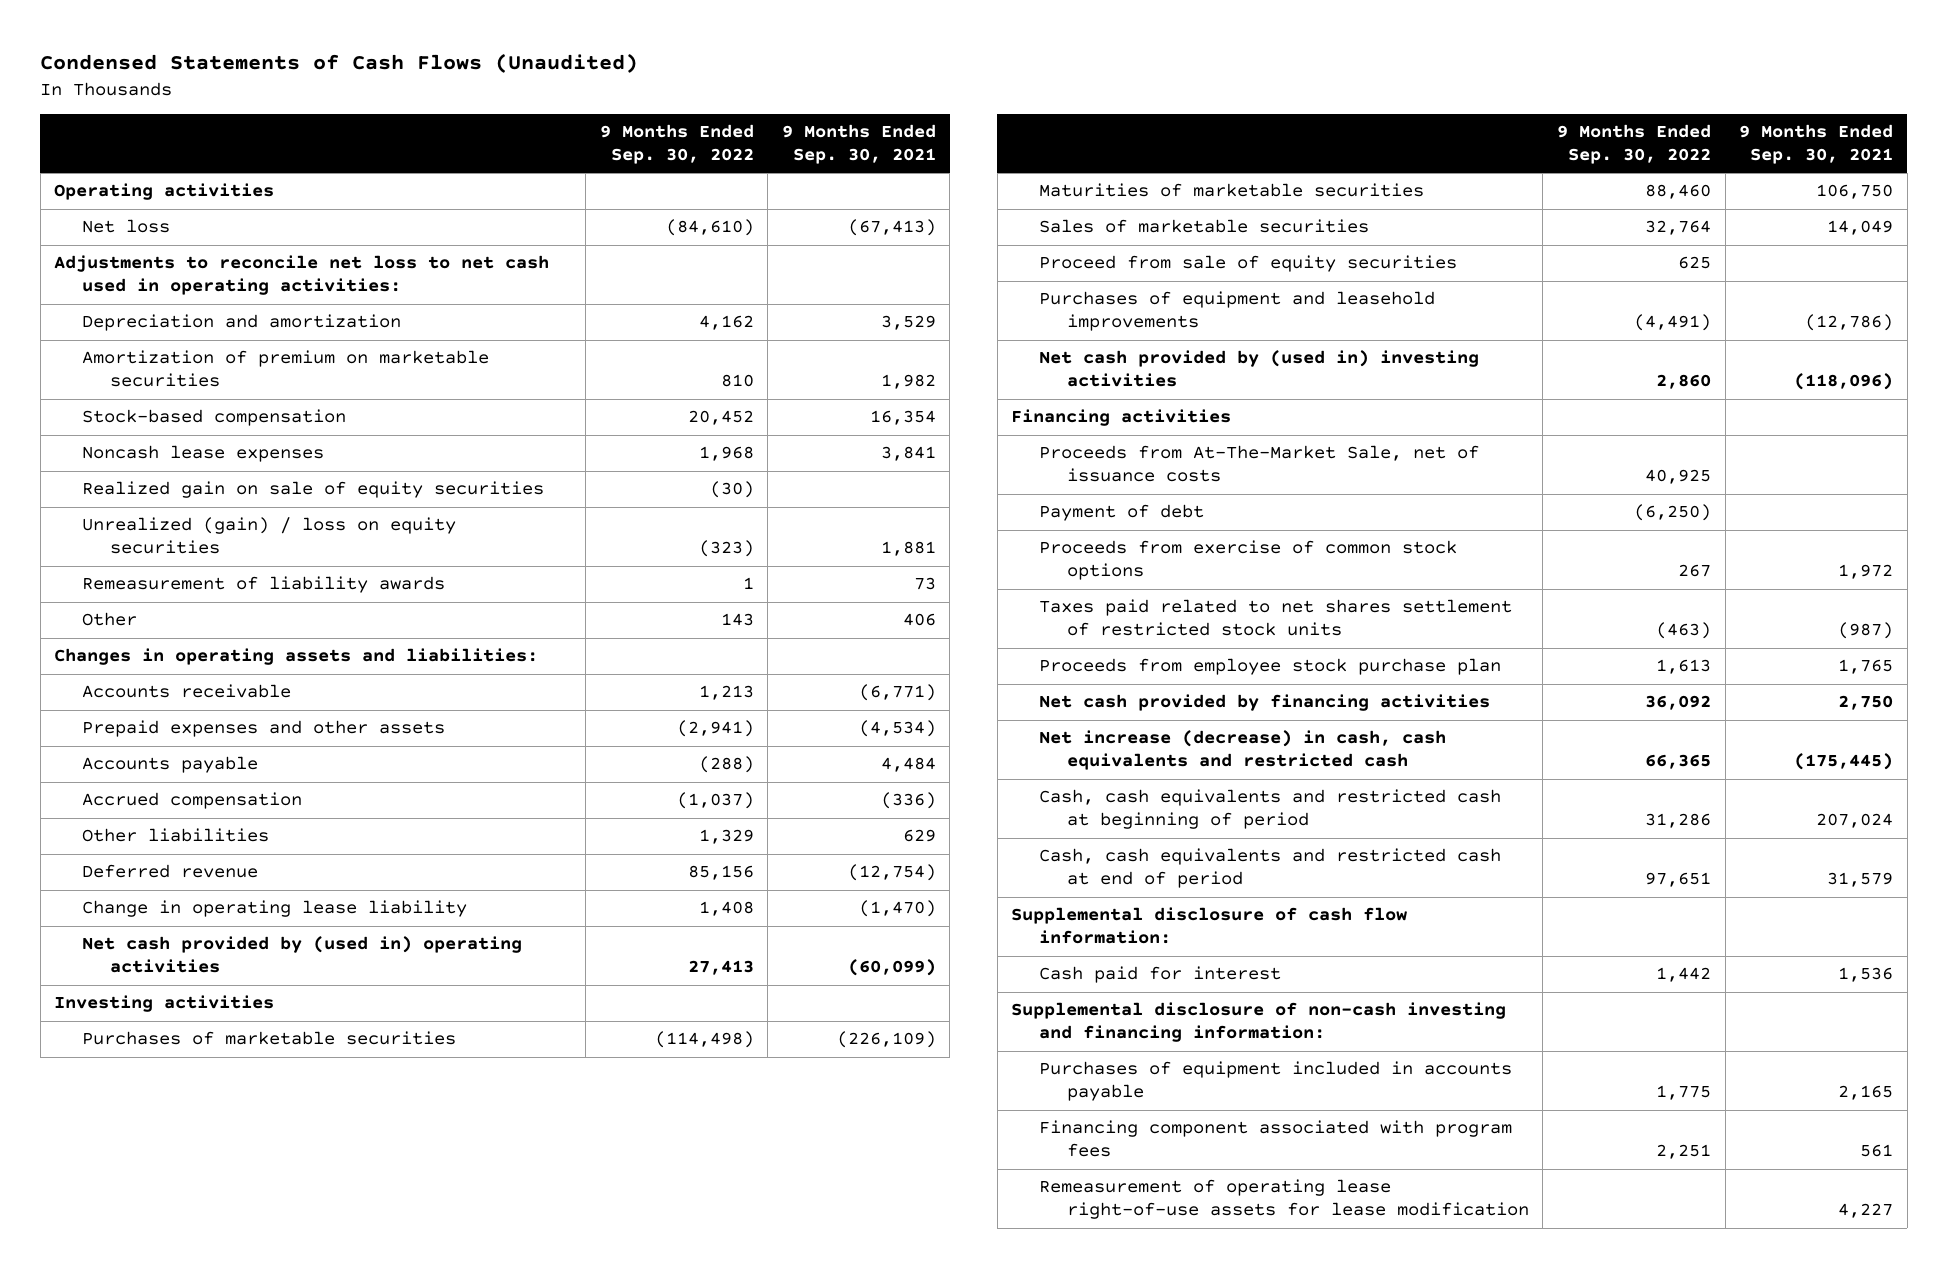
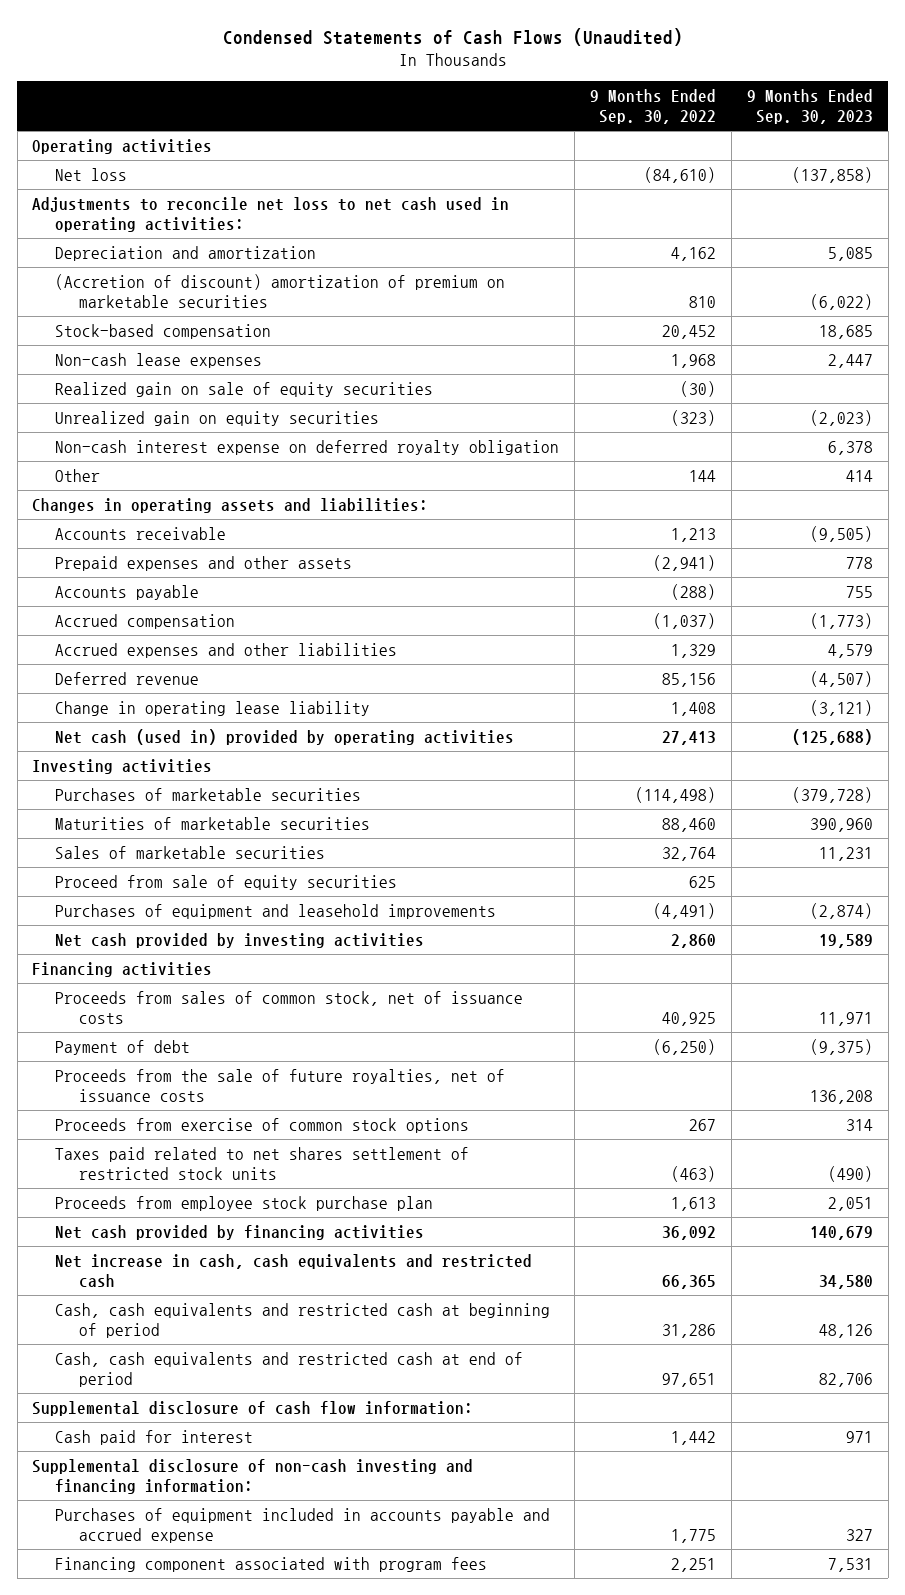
[781,124,936,165] 9 Months Ended Sep. 30, 2021 -> none
none -> [746,88,873,125] 9 Months Ended Sep. 30, 2023
[81,350,489,388] Amortization of premium on marketable securities -> [55,273,506,309] (Accretion of discount) amortization of premium on marketable securities
[81,445,324,463] Noncash lease expenses -> [55,352,263,368] Non-cash lease expenses
[81,576,445,594] Remeasurement of liability awards -> none
[81,517,456,555] Unrealized (gain) / loss on equity securities -> [55,410,380,426] Unrealized gain on equity securities
none -> [55,439,560,455] Non-cash interest expense on deferred royalty obligation
[720,613,754,627] 143 -> [689,469,717,482] 144
[81,828,269,843] Other liabilities -> [55,642,398,658] Accrued expenses and other liabilities
[81,936,522,974] Net cash provided by (used in) operating activities -> [55,728,515,745] Net cash (used in) provided by operating activities
[1039,350,1480,388] Net cash provided by (used in) investing activities -> [55,932,425,948] Net cash provided by investing activities
[1039,445,1480,483] Proceeds from At-The-Market Sale, net of issuance costs -> [55,990,524,1025] Proceeds from sales of common stock, net of issuance costs
none -> [55,1068,506,1103] Proceeds from the sale of future royalties, net of issuance costs
[1039,730,1447,771] Net increase (decrease) in cash, cash equivalents and restricted cash -> [55,1253,533,1289] Net increase in cash, cash equivalents and restricted cash
[1039,1061,1513,1102] Purchases of equipment included in accounts payable -> [55,1507,551,1544] Purchases of equipment included in accounts payable and accrued expense
[1039,1179,1529,1220] Remeasurement of operating lease right-of-use assets for lease modification -> none

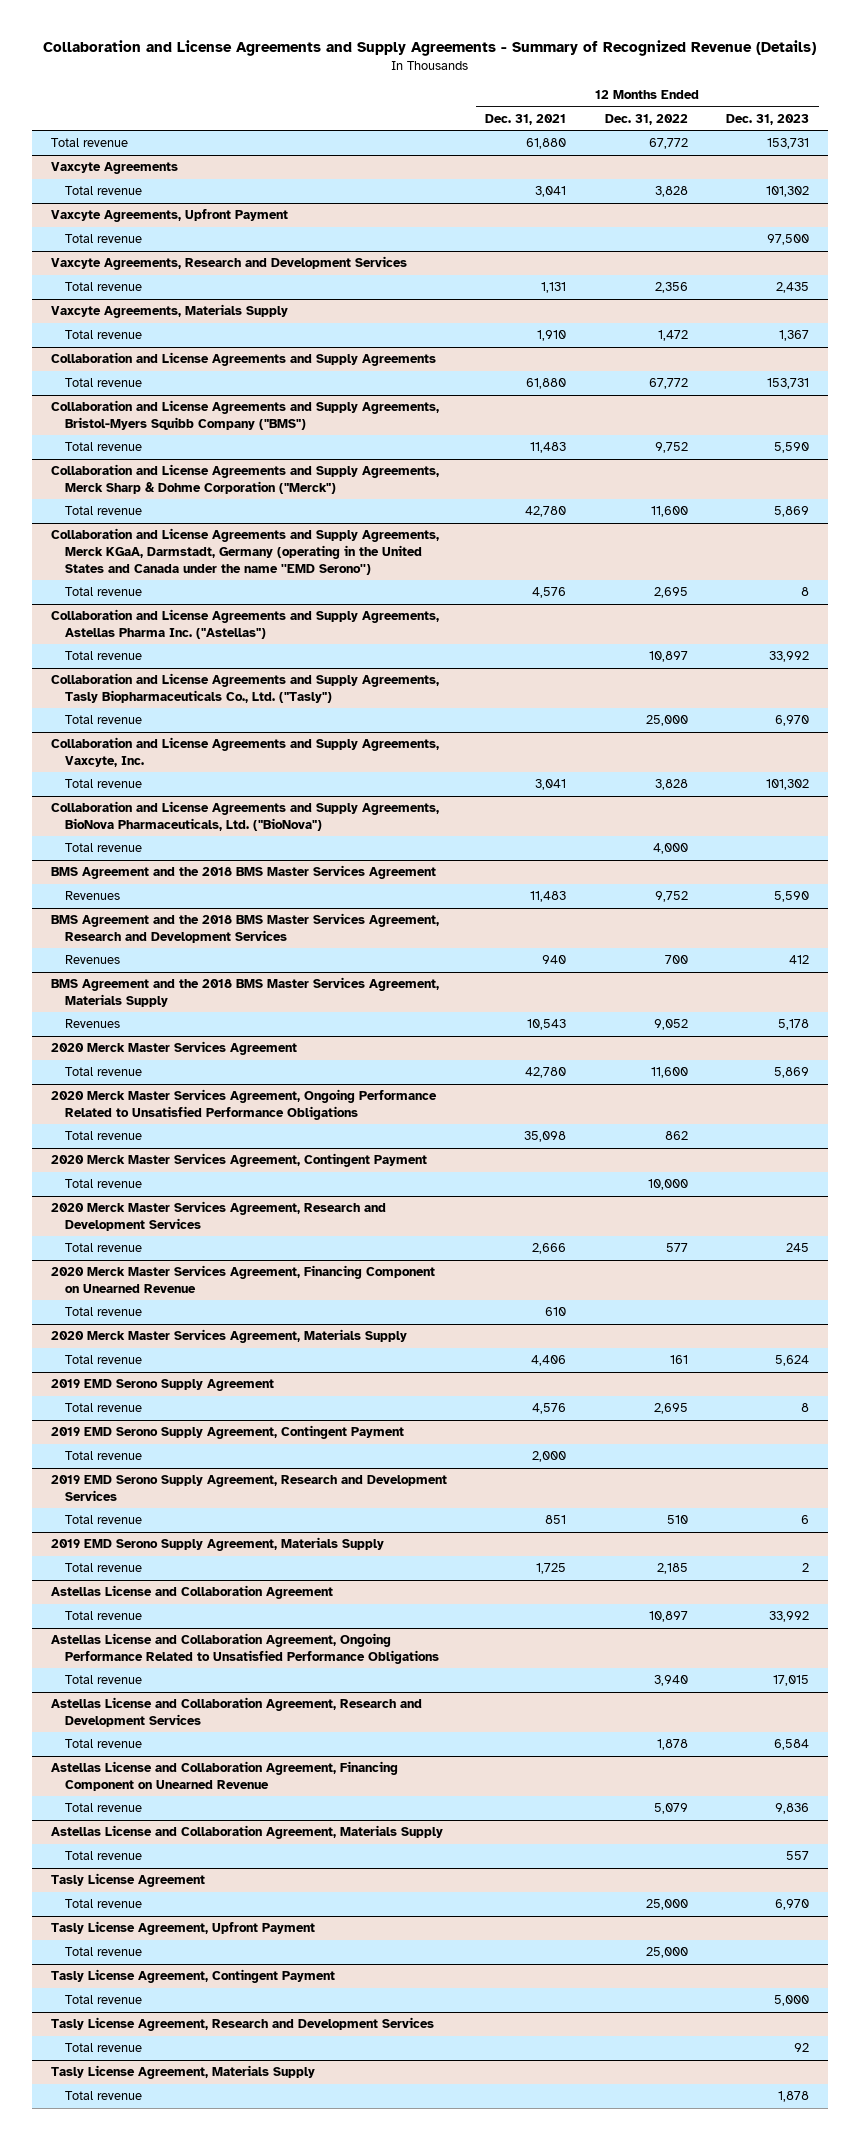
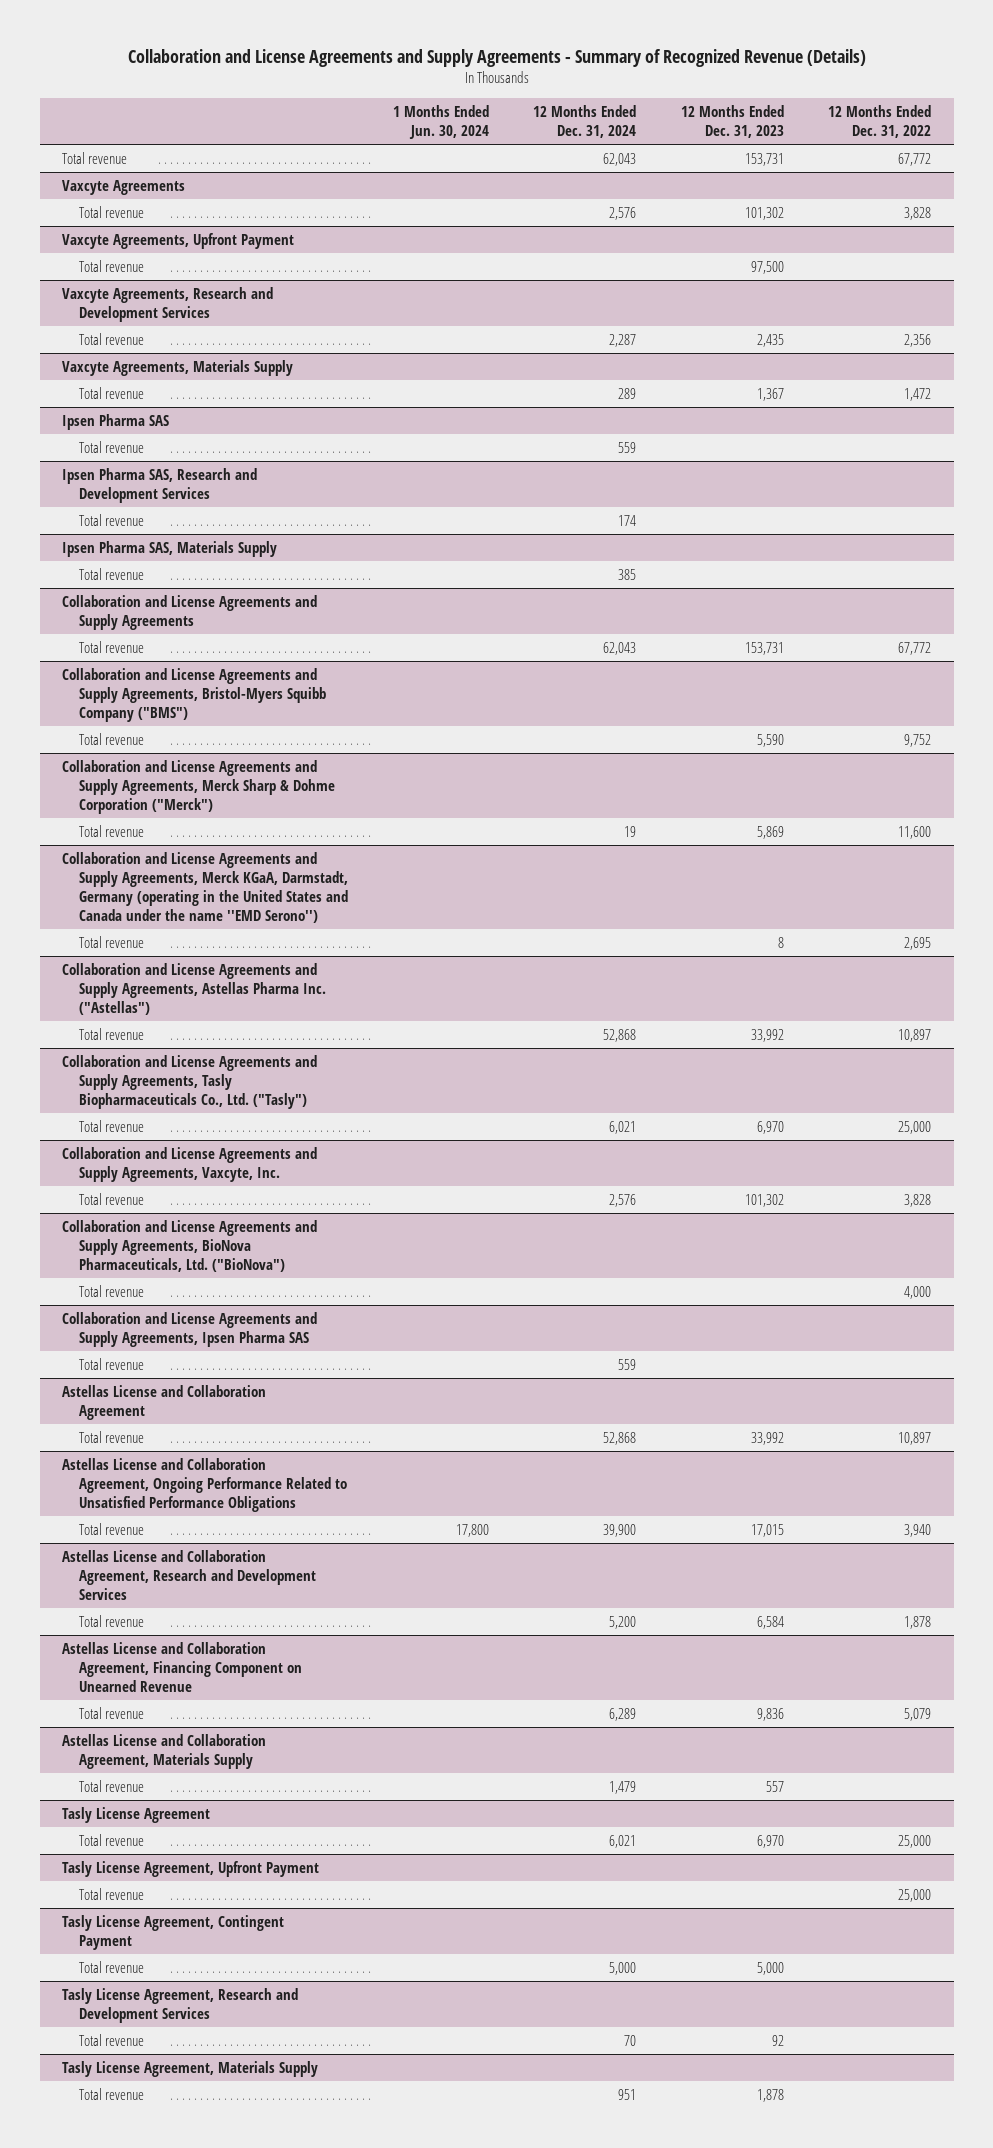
[485,113,567,125] Dec. 31, 2021 -> none
none -> [392,105,489,140] 1 Months Ended Jun. 30, 2024
none -> [533,105,637,139] 12 Months Ended Dec. 31, 2024
none -> [61,413,169,430] Ipsen Pharma SAS
none -> [79,440,145,453] Total revenue
none -> [61,467,257,503] Ipsen Pharma SAS, Research and Development Services
none -> [79,513,145,526] Total revenue
none -> [61,540,277,557] Ipsen Pharma SAS, Materials Supply
none -> [79,567,145,580] Total revenue
[50,865,436,880] BMS Agreement and the 2018 BMS Master Services Agreement -> none
[64,891,120,901] Revenues -> none
[50,913,439,944] BMS Agreement and the 2018 BMS Master Services Agreement, Research and Development Services -> none
[64,955,120,965] Revenues -> none
[50,977,439,1008] BMS Agreement and the 2018 BMS Master Services Agreement, Materials Supply -> none
[64,1019,120,1029] Revenues -> none
[50,1041,297,1056] 2020 Merck Master Services Agreement -> none
[64,1067,142,1077] Total revenue -> none
[50,1089,437,1121] 2020 Merck Master Services Agreement, Ongoing Performance Related to Unsatisfied Performance Obligations -> none
[64,1131,142,1141] Total revenue -> none
[50,1153,427,1168] 2020 Merck Master Services Agreement, Contingent Payment -> none
[64,1179,142,1189] Total revenue -> none
[50,1201,386,1232] 2020 Merck Master Services Agreement, Research and Development Services -> none
[64,1243,142,1253] Total revenue -> none
[50,1265,435,1294] 2020 Merck Master Services Agreement, Financing Component on Unearned Revenue -> none
[64,1307,142,1317] Total revenue -> none
[50,1329,407,1344] 2020 Merck Master Services Agreement, Materials Supply -> none
[64,1355,142,1365] Total revenue -> none
[50,1379,274,1392] 2019 EMD Serono Supply Agreement -> none
[64,1403,142,1413] Total revenue -> none
[50,1425,404,1440] 2019 EMD Serono Supply Agreement, Contingent Payment -> none
none -> [61,1311,317,1347] Collaboration and License Agreements and Supply Agreements, Ipsen Pharma SAS
[50,1475,447,1502] 2019 EMD Serono Supply Agreement, Research and Development Services -> none
[64,1515,142,1525] Total revenue -> none
[50,1537,384,1552] 2019 EMD Serono Supply Agreement, Materials Supply -> none
[64,1563,142,1573] Total revenue -> none

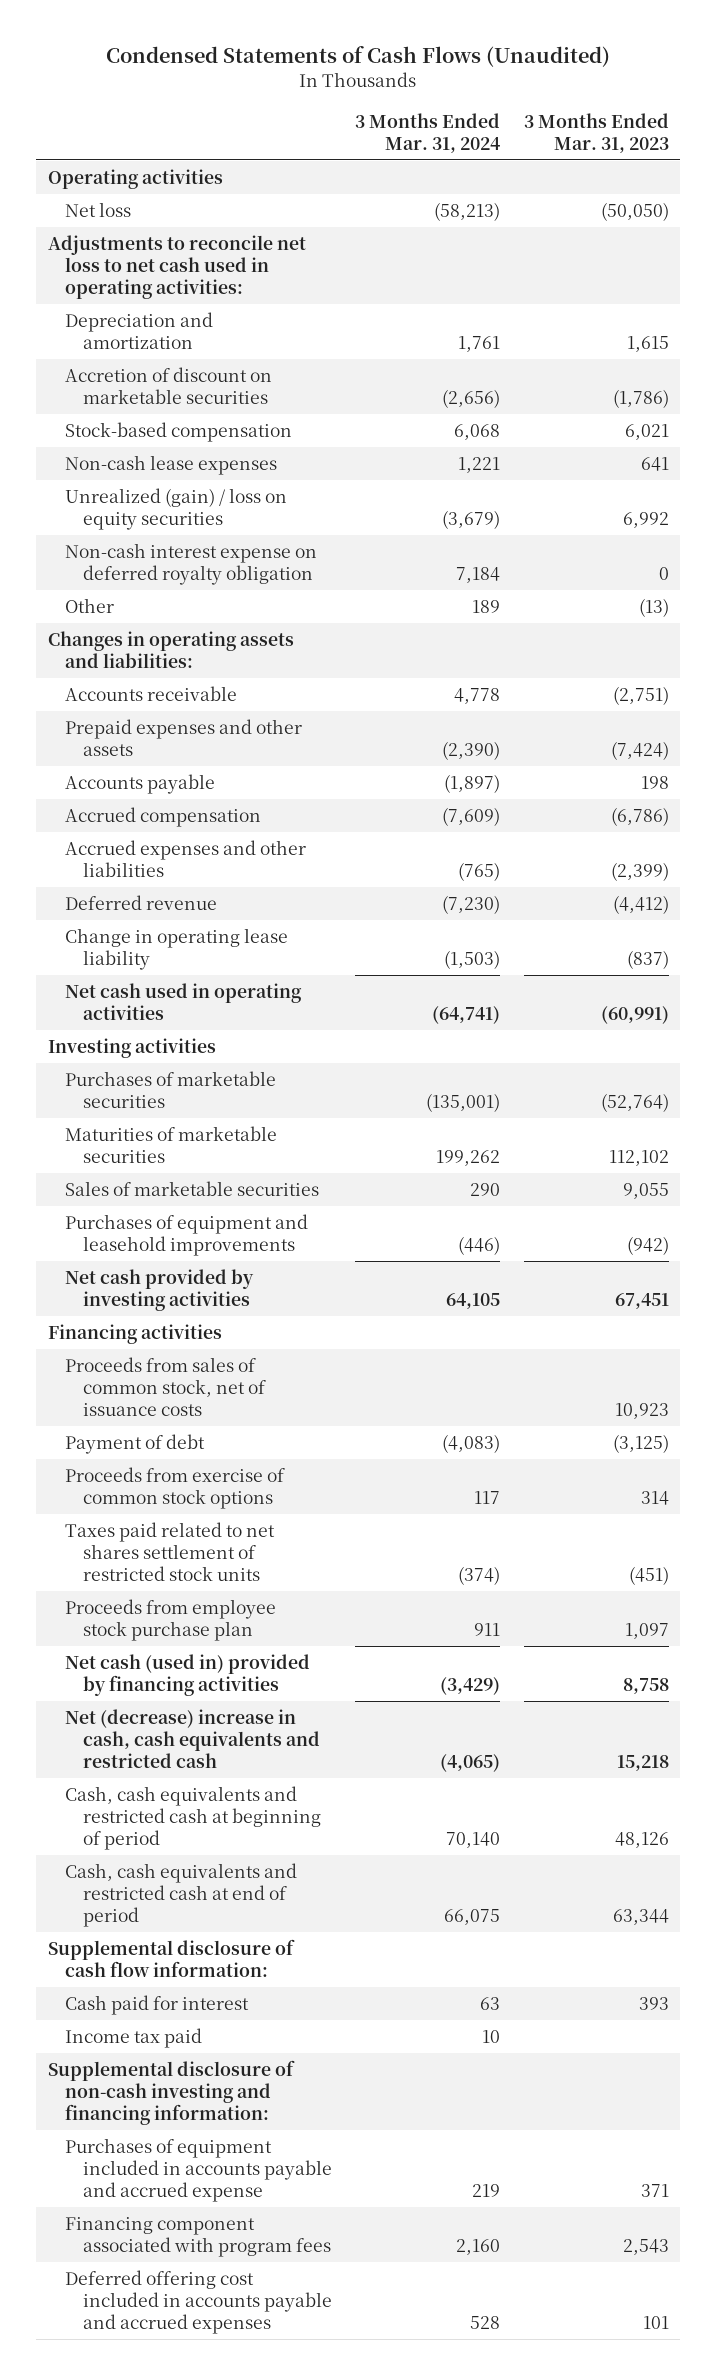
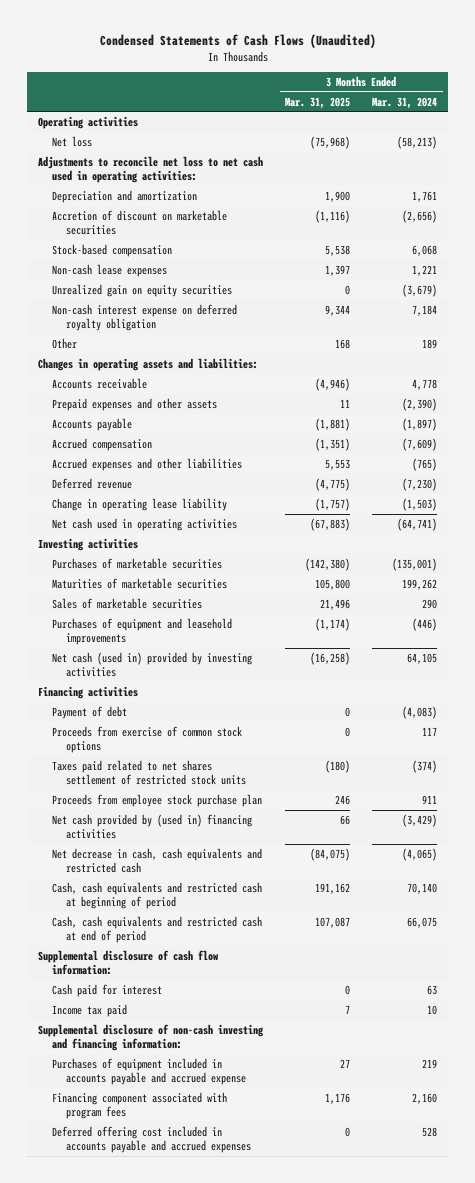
[523,112,669,153] 3 Months Ended Mar. 31, 2023 -> none
none -> [285,96,351,109] Mar. 31, 2025
[65,488,288,531] Unrealized (gain) / loss on equity securities -> [52,283,233,297] Unrealized gain on equity securities
[65,1269,255,1312] Net cash provided by investing activities -> [52,651,253,677] Net cash (used in) provided by investing activities
[65,1357,266,1417] Proceeds from sales of common stock, net of issuance costs -> none
[65,1654,311,1697] Net cash (used in) provided by financing activities -> [52,813,253,839] Net cash provided by (used in) financing activities
[65,1709,320,1769] Net (decrease) increase in cash, cash equivalents and restricted cash -> [52,847,263,873] Net decrease in cash, cash equivalents and restricted cash

